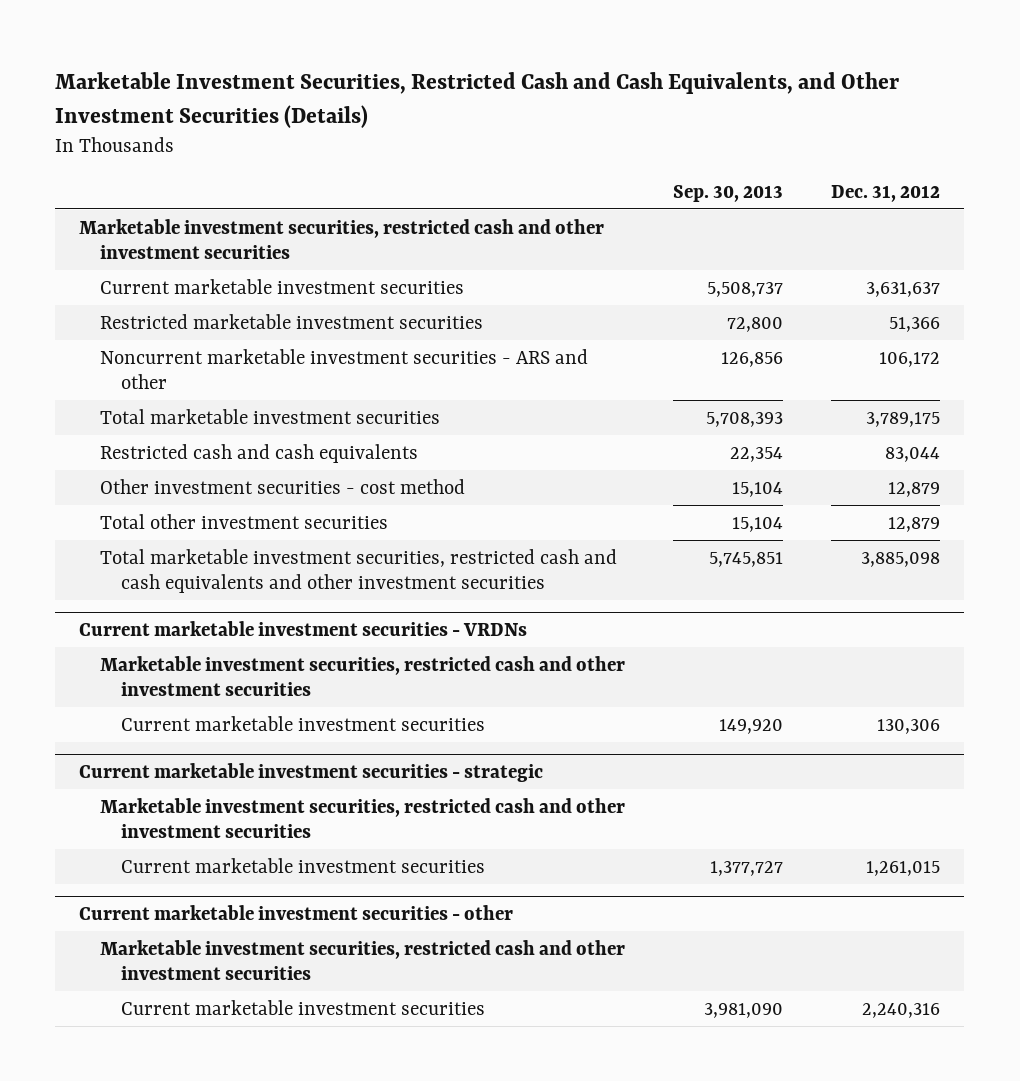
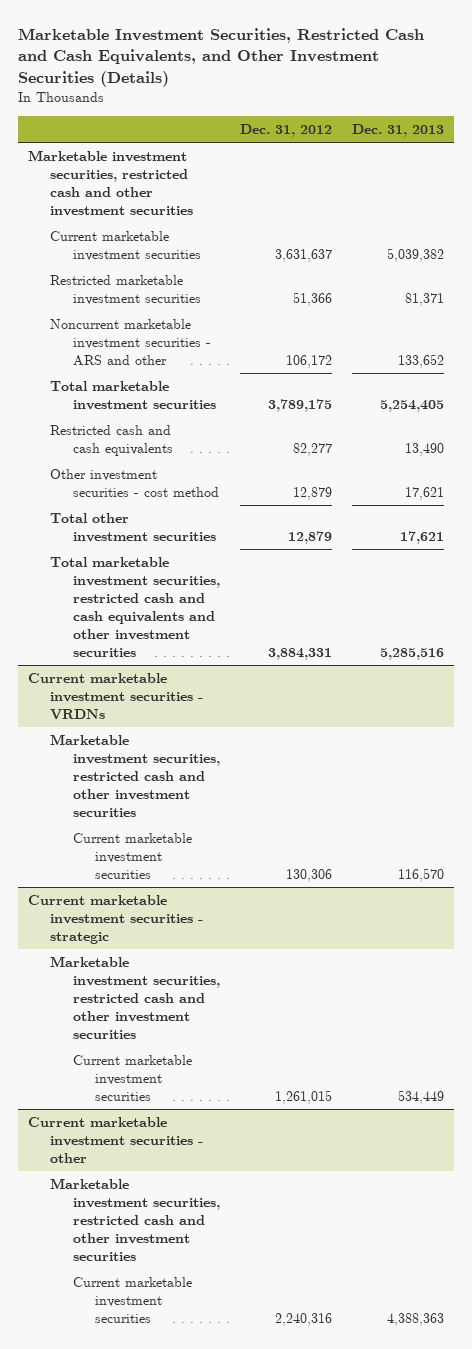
[673,184,784,202] Sep. 30, 2013 -> none
none -> [352,123,445,137] Dec. 31, 2013
[885,446,941,462] 83,044 -> [292,442,332,456] 82,277
[861,551,941,567] 3,885,098 -> [267,647,332,660] 3,884,331

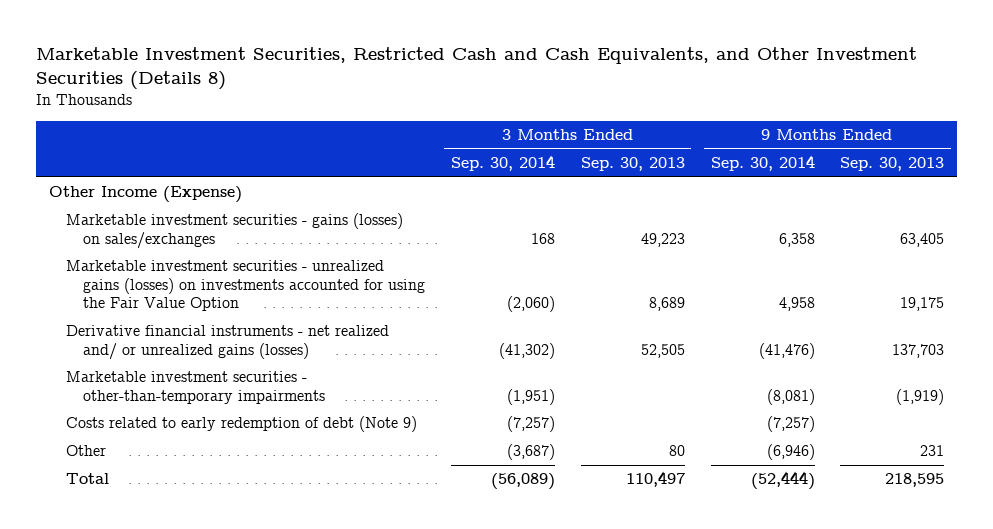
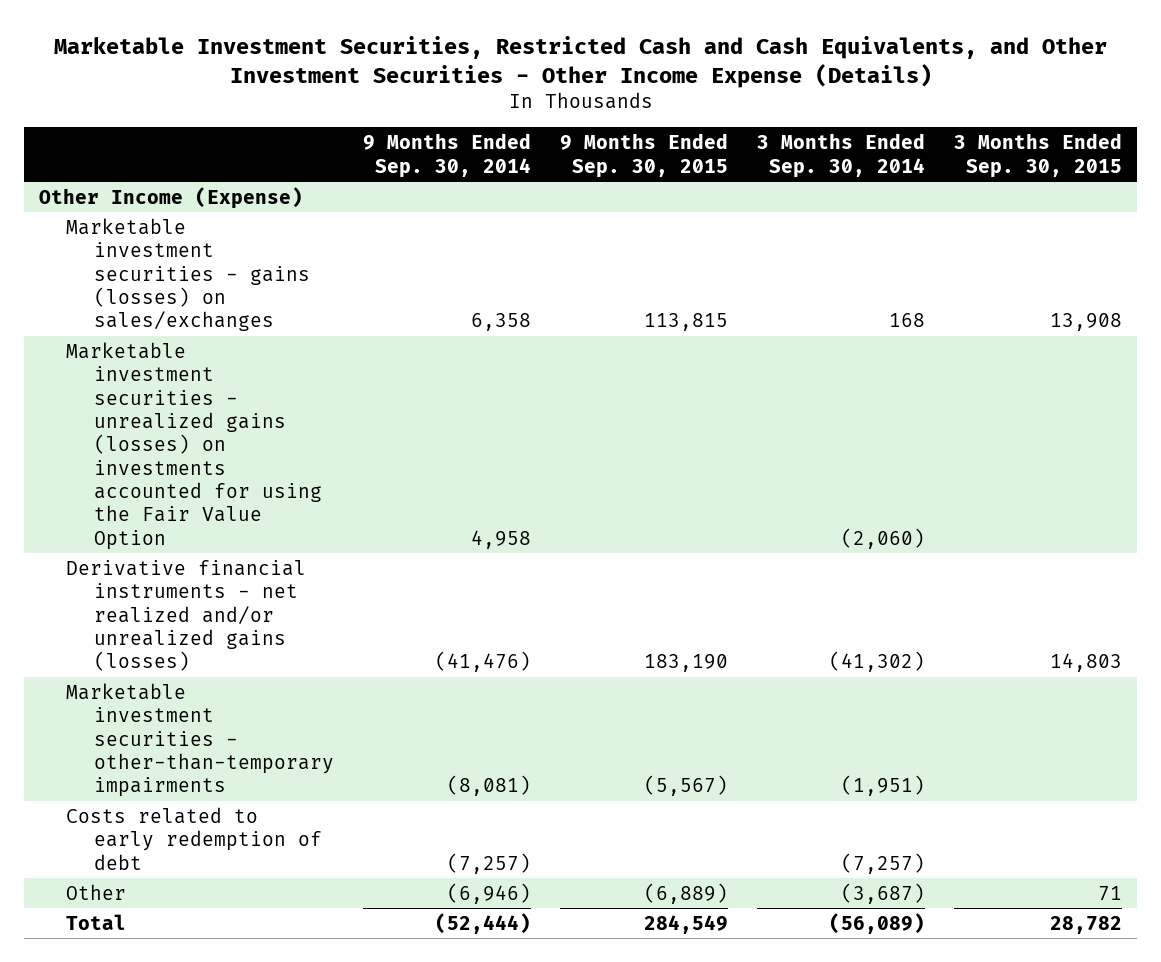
[36,47,918,91] Marketable Investment Securities, Restricted Cash and Cash Equivalents, and Other Investment Securities (Details 8) -> [53,35,1107,88] Marketable Investment Securities, Restricted Cash and Cash Equivalents, and Other Investment Securities - Other Income Expense (Details)
[580,157,685,172] Sep. 30, 2013 -> none
[840,157,945,172] Sep. 30, 2013 -> none
none -> [560,133,729,178] 9 Months Ended Sep. 30, 2015
none -> [954,133,1123,178] 3 Months Ended Sep. 30, 2015
[66,325,390,360] Derivative financial instruments - net realized and/ or unrealized gains (losses) -> [66,559,307,672] Derivative financial instruments - net realized and/or unrealized gains (losses)
[66,416,418,433] Costs related to early redemption of debt (Note 9) -> [66,806,322,870] Costs related to early redemption of debt

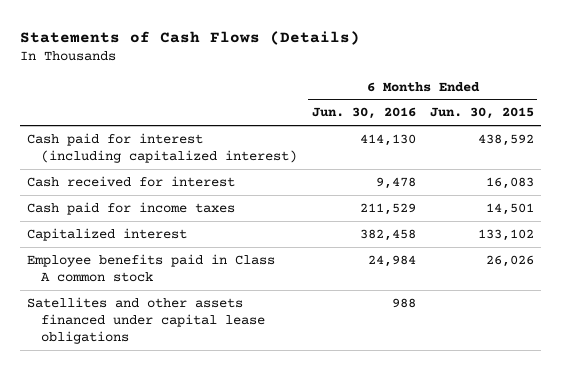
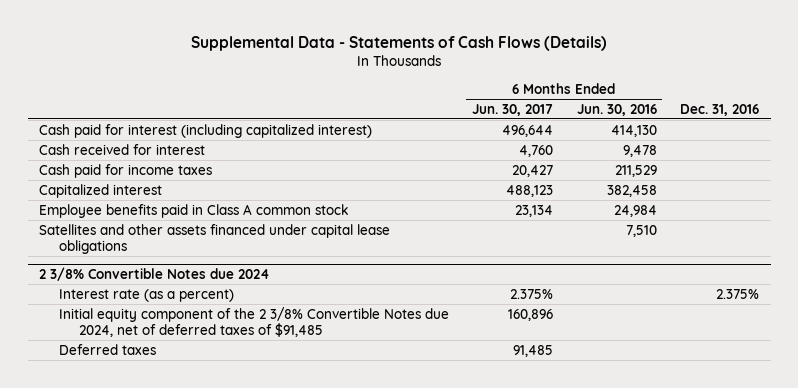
[20,30,361,45] Statements of Cash Flows (Details) -> [191,36,608,52] Supplemental Data - Statements of Cash Flows (Details)
[429,107,534,120] Jun. 30, 2015 -> none
none -> [472,103,554,116] Jun. 30, 2017
none -> [679,103,759,116] Dec. 31, 2016
[391,297,416,308] 988 -> [625,224,657,237] 7,510
none -> [39,266,271,281] 2 3/8% Convertible Notes due 2024
none -> [58,288,234,302] Interest rate (as a percent)
none -> [58,306,449,337] Initial equity component of the 2 3/8% Convertible Notes due 2024, net of deferred taxes of $91,485
none -> [58,343,156,355] Deferred taxes

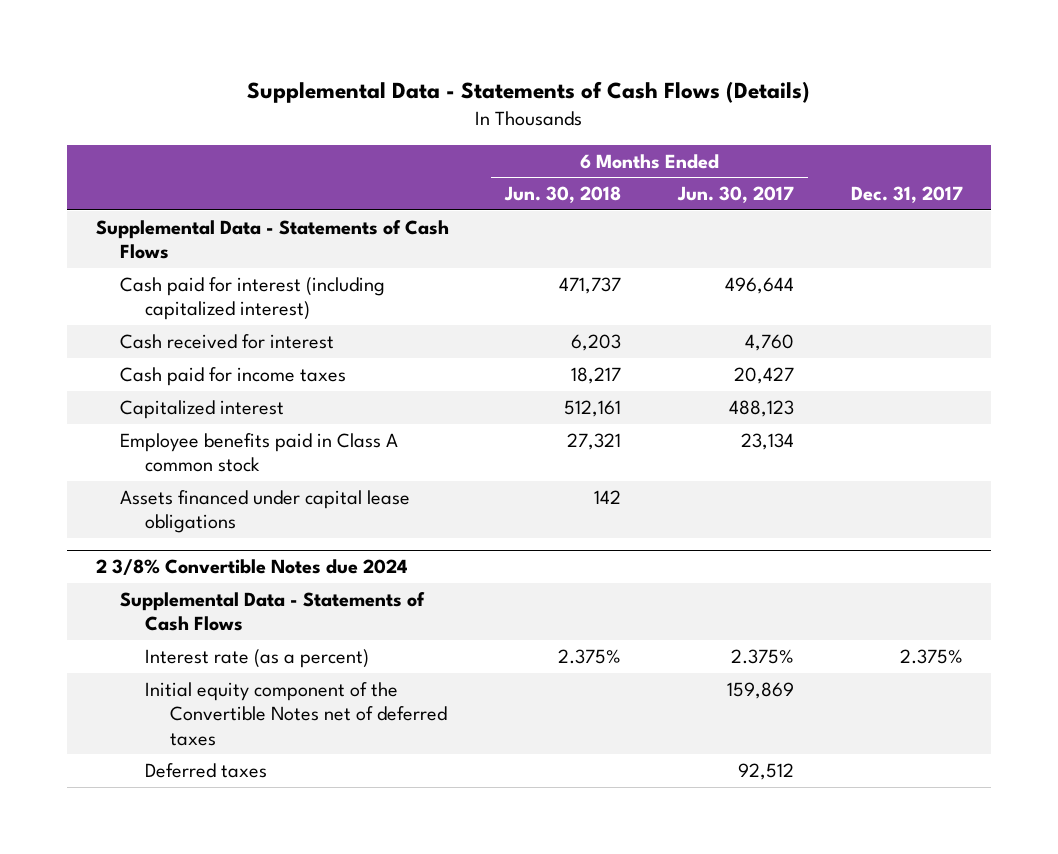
[576,103,657,116] Jun. 30, 2016 -> none
[679,103,759,116] Dec. 31, 2016 -> none
none -> [504,186,622,204] Jun. 30, 2018
none -> [850,186,963,204] Dec. 31, 2017
none -> [95,219,449,260] Supplemental Data - Statements of Cash Flows
[39,223,391,254] Satellites and other assets financed under capital lease obligations -> [120,489,411,534] Assets financed under capital lease obligations
none -> [120,591,426,632] Supplemental Data - Statements of Cash Flows
[58,306,449,337] Initial equity component of the 2 3/8% Convertible Notes due 2024, net of deferred taxes of $91,485 -> [145,681,447,746] Initial equity component of the Convertible Notes net of deferred taxes
[508,308,554,321] 160,896 -> [726,681,794,699] 159,869
[513,344,554,357] 91,485 -> [737,762,794,780] 92,512

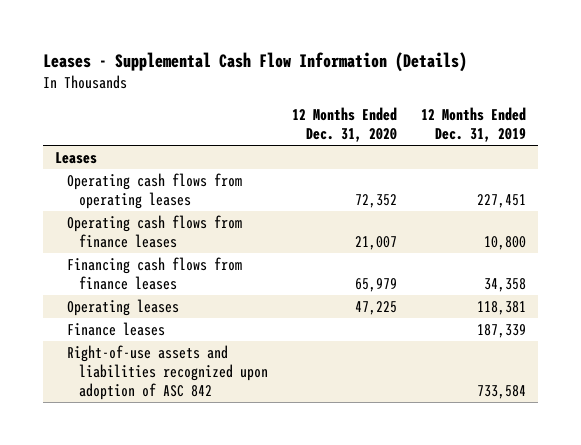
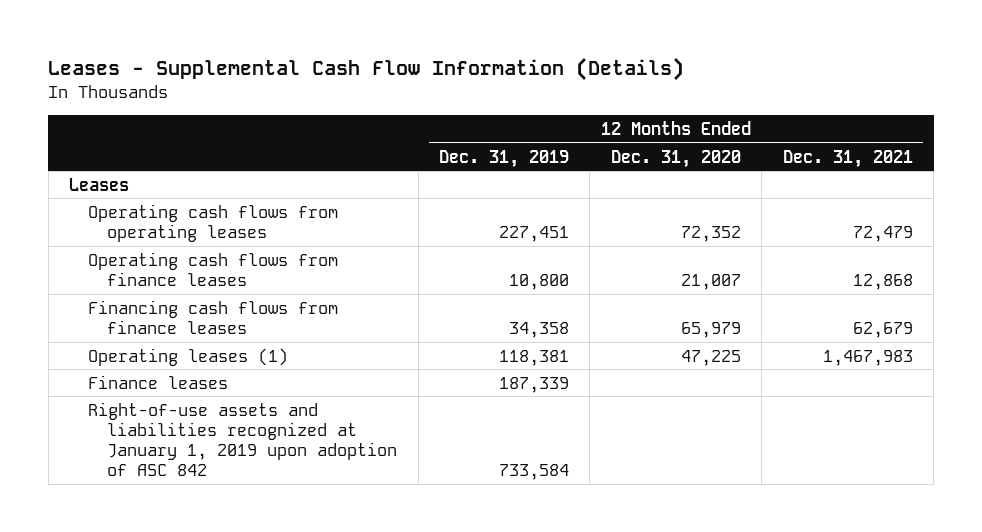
none -> [782,149,913,168] Dec. 31, 2021
[66,299,179,317] Operating leases -> [88,347,289,366] Operating leases (1)
[66,345,269,400] Right-of-use assets and liabilities recognized upon adoption of ASC 842 -> [88,401,398,477] Right-of-use assets and liabilities recognized at January 1, 2019 upon adoption of ASC 842

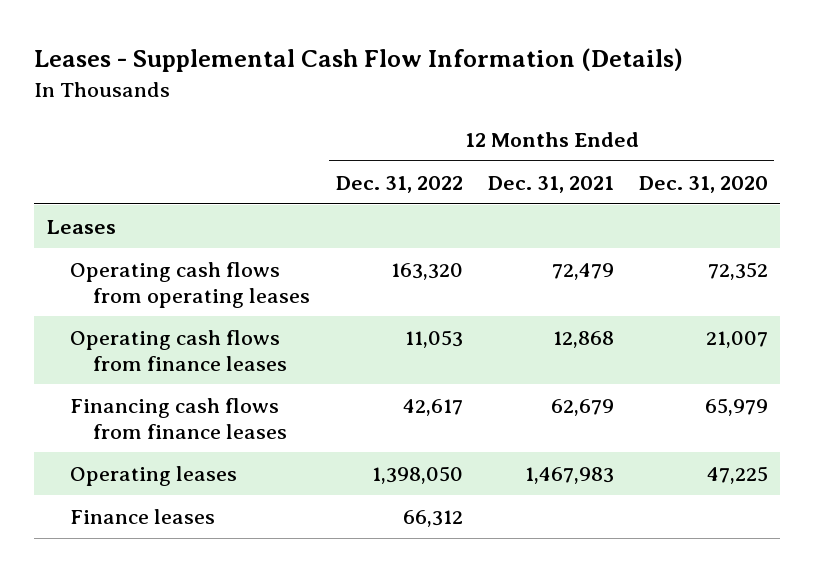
[438,149,569,168] Dec. 31, 2019 -> none
none -> [335,175,463,193] Dec. 31, 2022
[88,347,289,366] Operating leases (1) -> [69,465,237,486] Operating leases
[88,401,398,477] Right-of-use assets and liabilities recognized at January 1, 2019 upon adoption of ASC 842 -> none

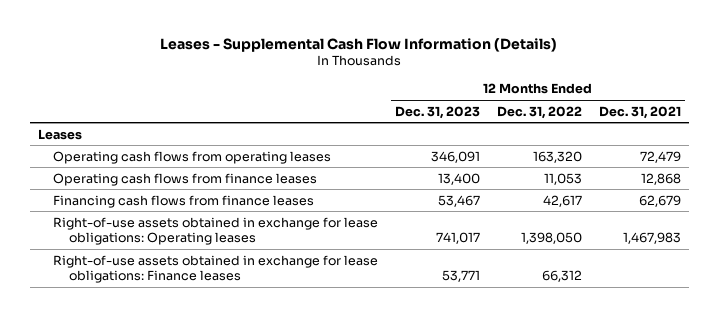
[638,175,768,193] Dec. 31, 2020 -> none
none -> [395,105,481,119] Dec. 31, 2023
[69,465,237,486] Operating leases -> [53,216,379,246] Right-of-use assets obtained in exchange for lease obligations: Operating leases
[69,508,215,524] Finance leases -> [53,254,379,284] Right-of-use assets obtained in exchange for lease obligations: Finance leases

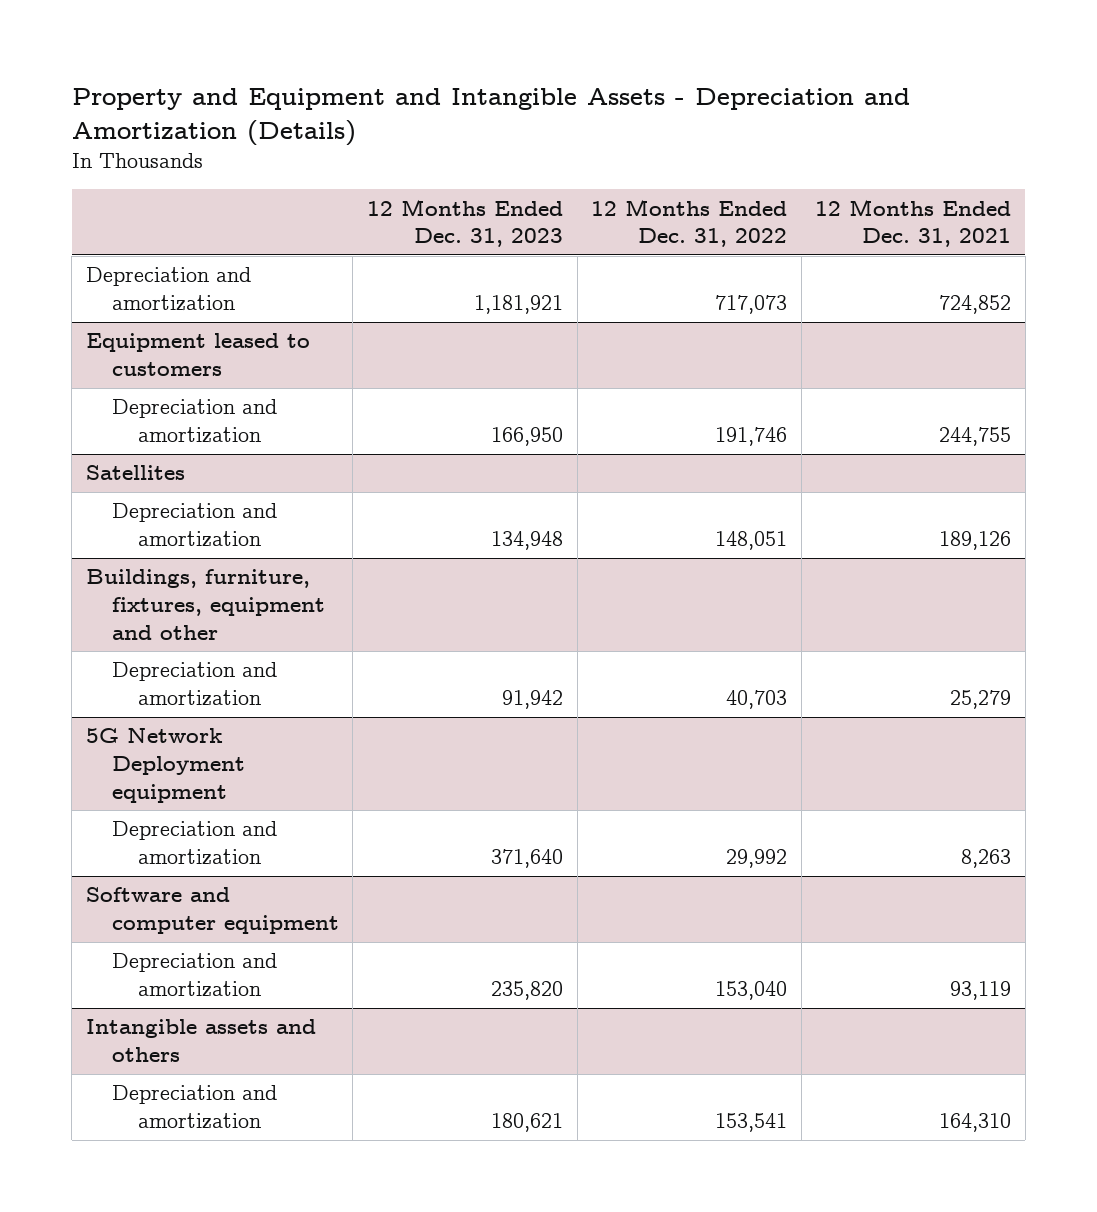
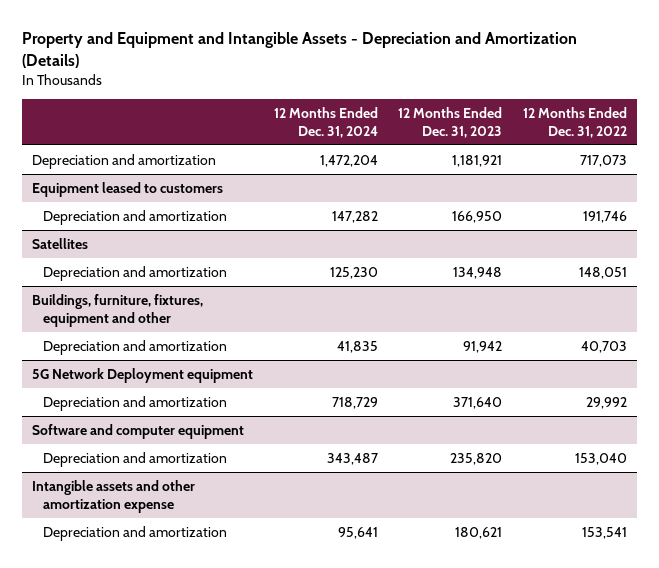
[815,198,1012,248] 12 Months Ended Dec. 31, 2021 -> none
none -> [273,107,378,138] 12 Months Ended Dec. 31, 2024
[85,1019,316,1063] Intangible assets and others -> [32,479,196,513] Intangible assets and other amortization expense

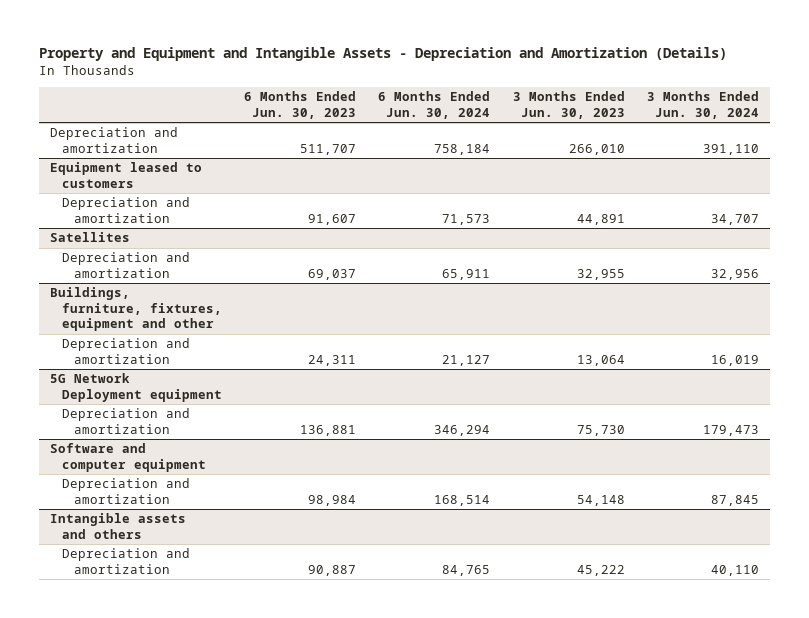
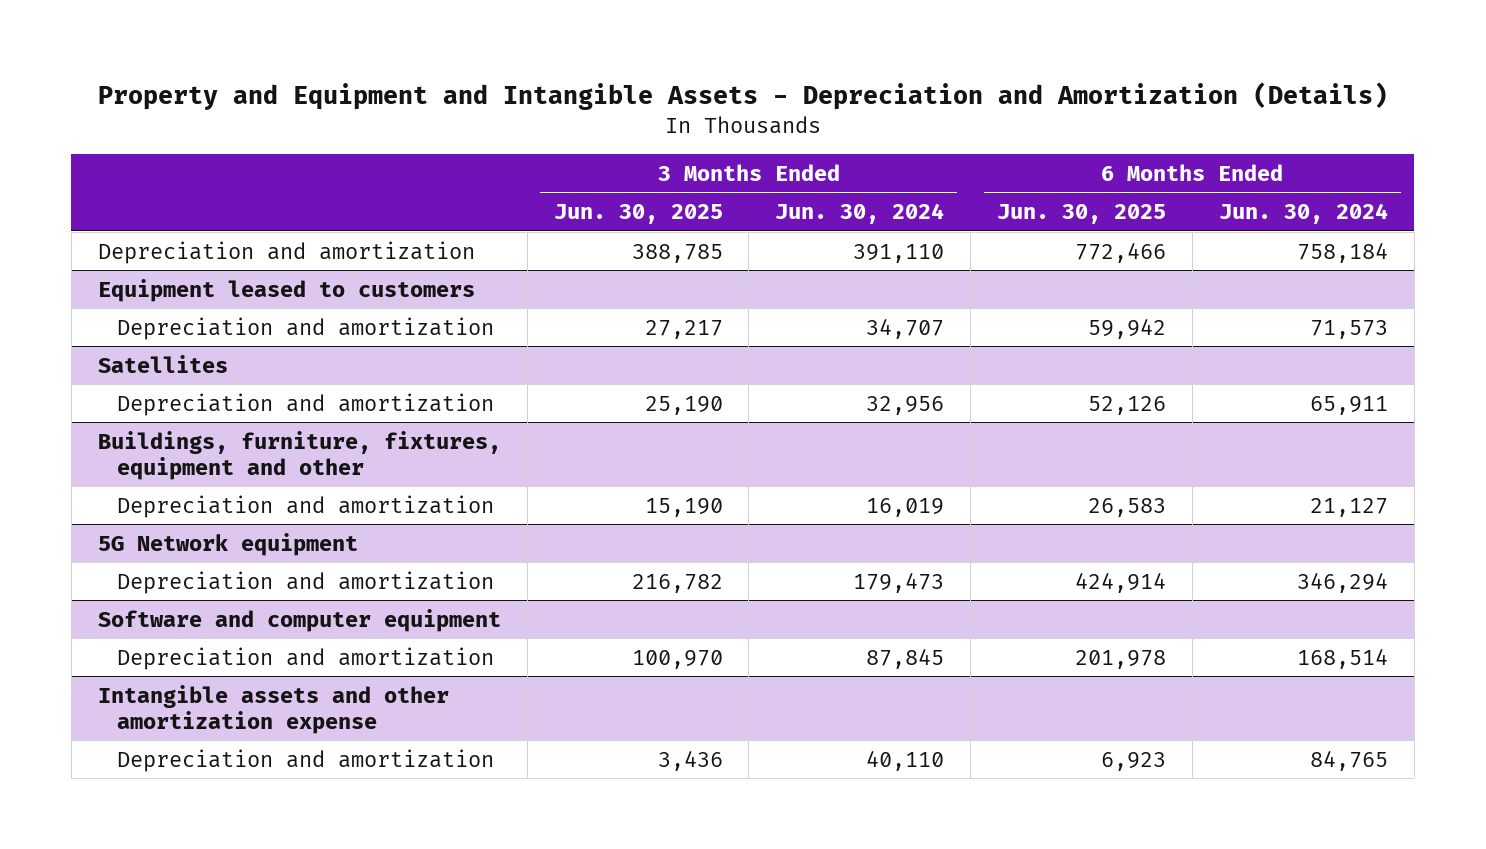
[244,91,357,119] 6 Months Ended Jun. 30, 2023 -> none
[512,91,625,119] 3 Months Ended Jun. 30, 2023 -> none
none -> [553,204,723,225] Jun. 30, 2025
none -> [997,204,1167,225] Jun. 30, 2025
[49,373,222,402] 5G Network Deployment equipment -> [97,532,358,556] 5G Network equipment
[49,513,186,539] Intangible assets and others -> [97,684,449,734] Intangible assets and other amortization expense

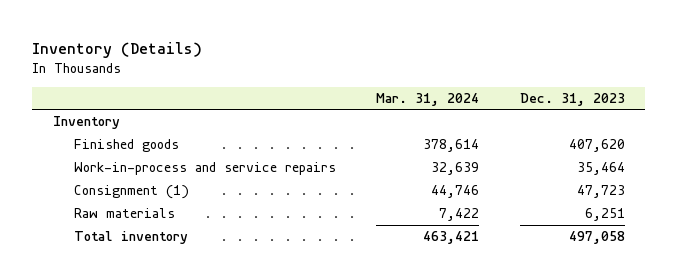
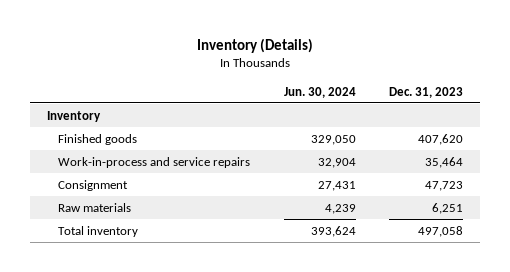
[376,92,480,106] Mar. 31, 2024 -> none
none -> [283,86,356,98] Jun. 30, 2024
[73,185,189,200] Consignment (1) -> [58,179,129,191] Consignment

